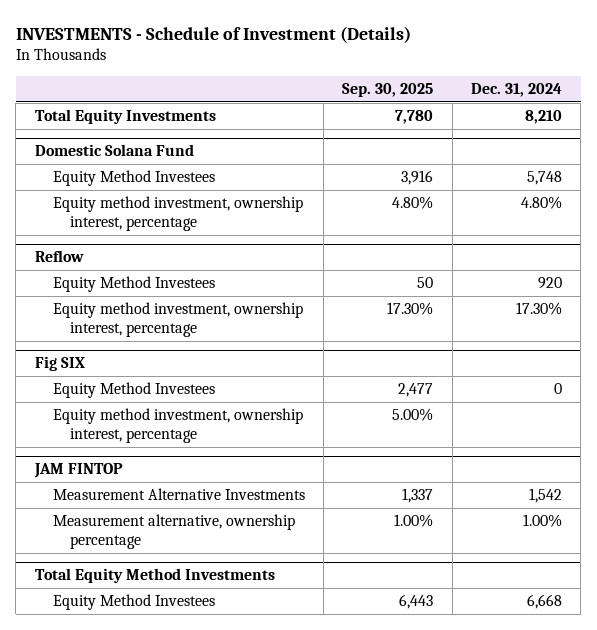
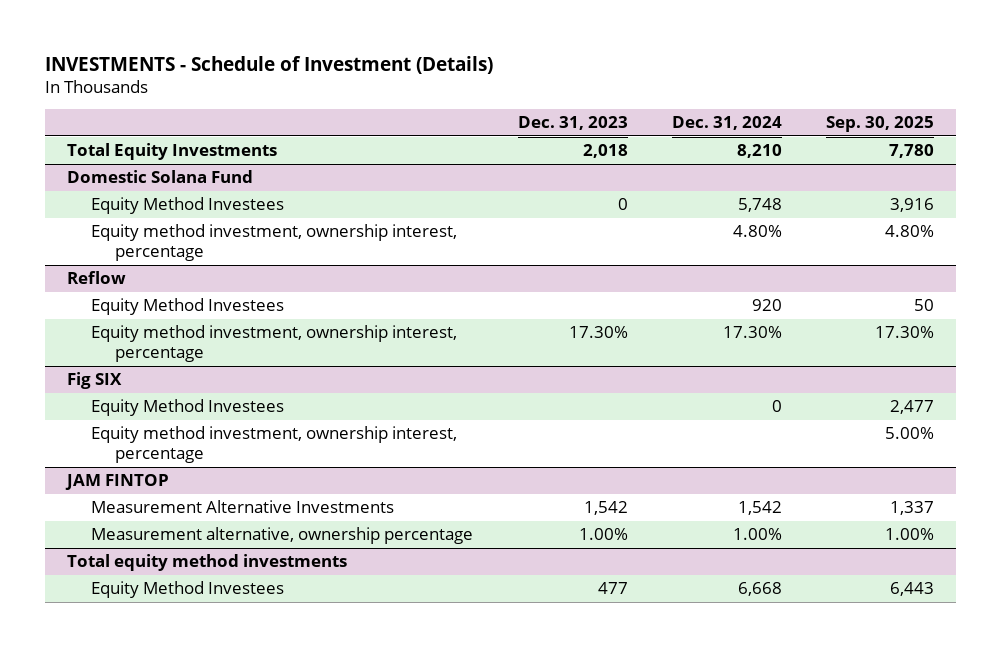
none -> [517,116,628,131] Dec. 31, 2023
[34,568,275,584] Total Equity Method Investments -> [67,554,348,572] Total equity method investments

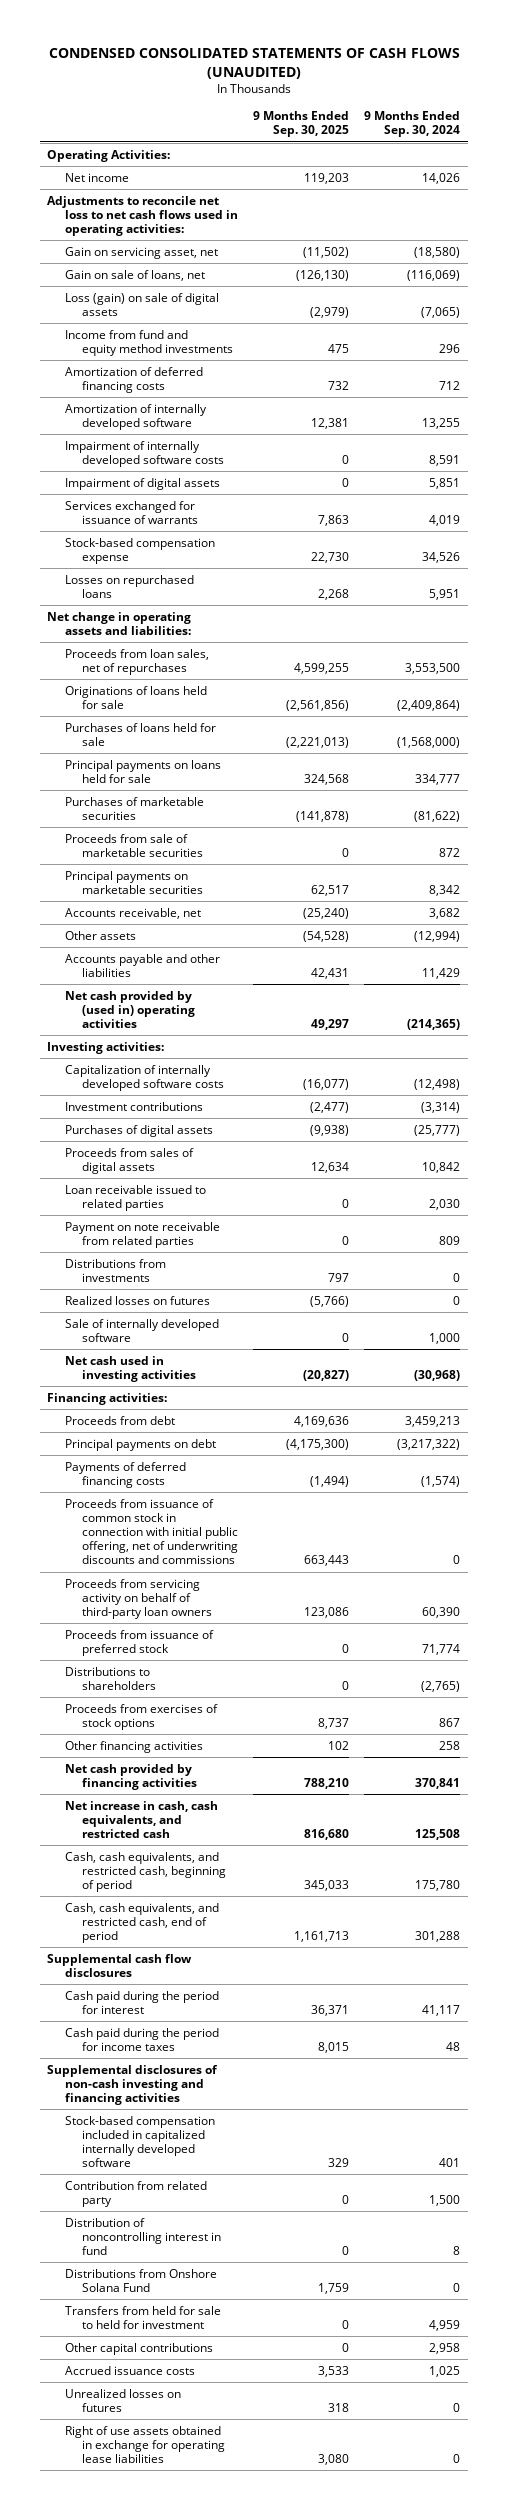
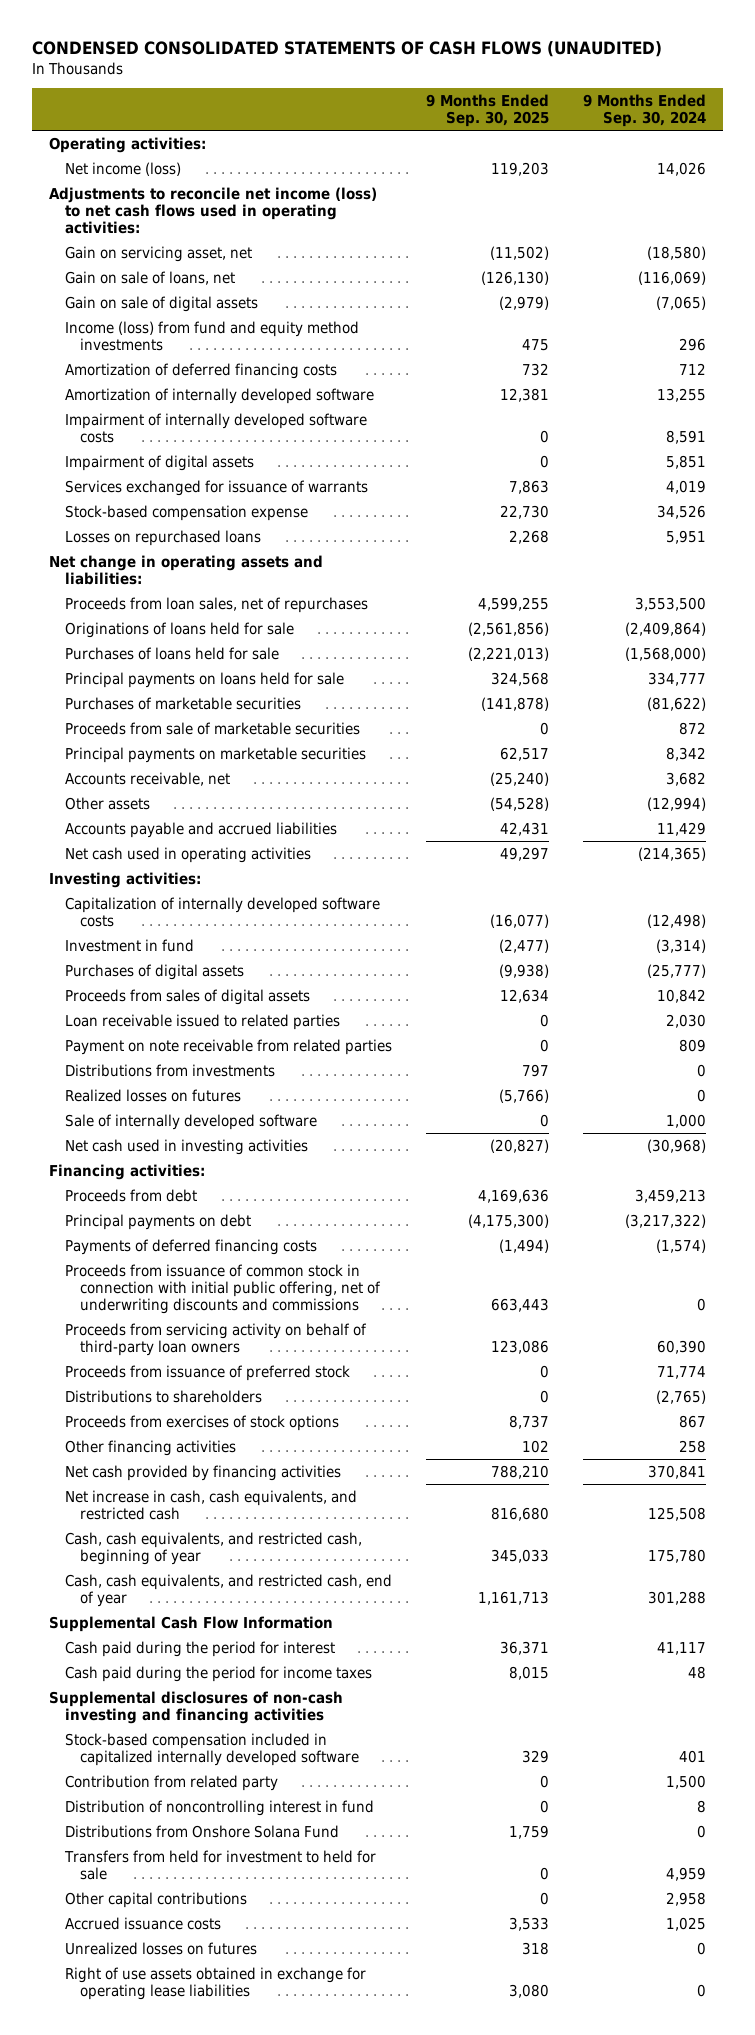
[47,149,171,162] Operating Activities: -> [49,136,207,153] Operating activities:
[64,172,129,182] Net income -> [64,161,181,176] Net income (loss)
[47,195,238,236] Adjustments to reconcile net loss to net cash flows used in operating activities: -> [49,186,378,235] Adjustments to reconcile net income (loss) to net cash flows used in operating activities:
[64,292,219,316] Loss (gain) on sale of digital assets -> [64,295,258,312] Gain on sale of digital assets
[64,329,234,356] Income from fund and equity method investments -> [64,320,359,351] Income (loss) from fund and equity method investments
[64,953,220,977] Accounts payable and other liabilities -> [64,821,337,838] Accounts payable and accrued liabilities
[64,990,196,1028] Net cash provided by (used in) operating activities -> [64,846,311,863] Net cash used in operating activities
[64,1101,203,1111] Investment contributions -> [64,938,194,952] Investment in fund
[64,1851,227,1892] Cash, cash equivalents, and restricted cash, beginning of period -> [64,1531,362,1565] Cash, cash equivalents, and restricted cash, beginning of year
[64,1902,219,1943] Cash, cash equivalents, and restricted cash, end of period -> [64,1573,392,1607] Cash, cash equivalents, and restricted cash, end of year
[47,1953,193,1977] Supplemental cash flow disclosures -> [49,1615,334,1632] Supplemental Cash Flow Information
[64,2305,221,2329] Transfers from held for sale to held for investment -> [63,1849,376,1880] Transfers from held for investment to held for sale

